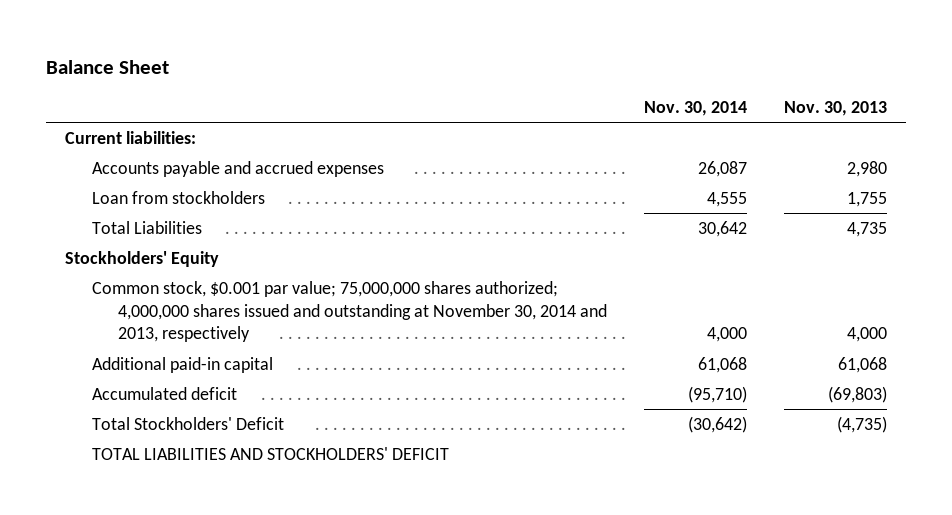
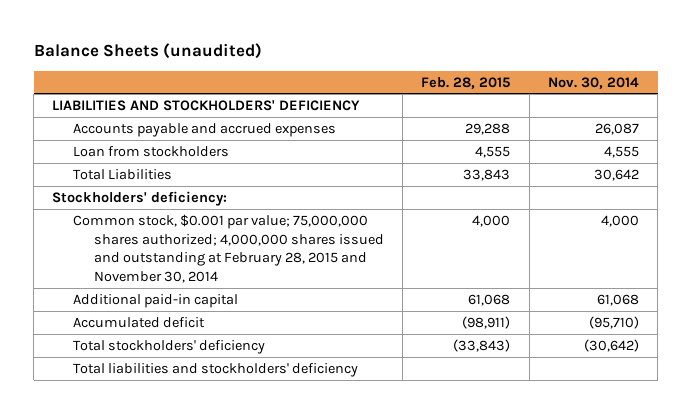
[46,60,170,75] Balance Sheet -> [33,43,262,60] Balance Sheets (unaudited)
[784,101,888,117] Nov. 30, 2013 -> none
none -> [421,76,511,89] Feb. 28, 2015
[64,130,196,144] Current liabilities: -> none
none -> [52,99,361,111] LIABILITIES AND STOCKHOLDERS' DEFICIENCY
[64,250,219,267] Stockholders' Equity -> [52,190,228,206] Stockholders' deficiency:
[91,280,608,343] Common stock, $0.001 par value; 75,000,000 shares authorized; 4,000,000 shares issued and outstanding at November 30, 2014 and 2013, respectively -> [72,213,384,284] Common stock, $0.001 par value; 75,000,000 shares authorized; 4,000,000 shares issued and outstanding at February 28, 2015 and November 30, 2014
[91,416,284,430] Total Stockholders' Deficit -> [72,339,265,354] Total stockholders' deficiency
[91,446,449,460] TOTAL LIABILITIES AND STOCKHOLDERS' DEFICIT -> [72,362,358,377] Total liabilities and stockholders' deficiency

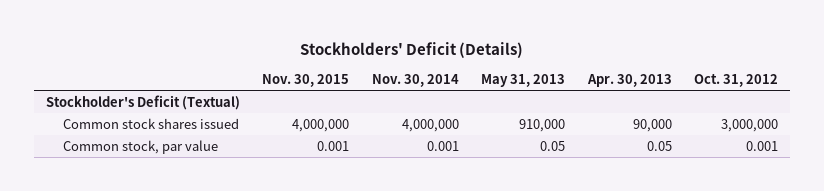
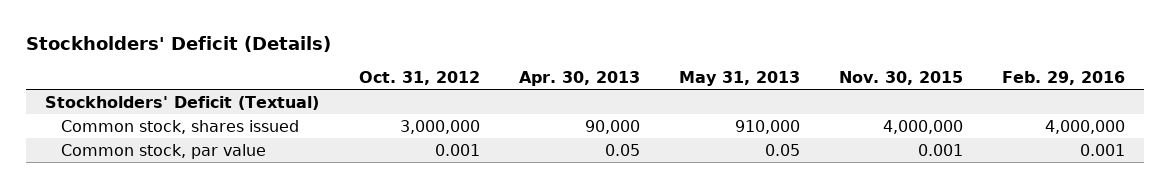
[371,73,459,87] Nov. 30, 2014 -> none
none -> [1001,70,1125,85] Feb. 29, 2016
[45,94,240,110] Stockholder's Deficit (Textual) -> [45,95,320,110] Stockholders' Deficit (Textual)
[63,117,240,129] Common stock shares issued -> [60,119,299,134] Common stock, shares issued

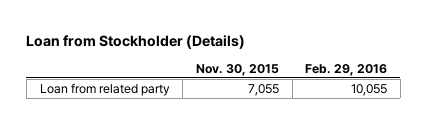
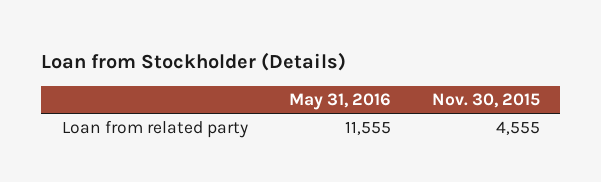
[305,63,388,76] Feb. 29, 2016 -> none
none -> [288,93,391,111] May 31, 2016
[247,83,279,96] 7,055 -> [495,121,540,136] 4,555

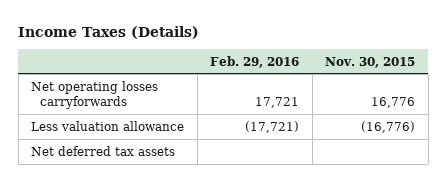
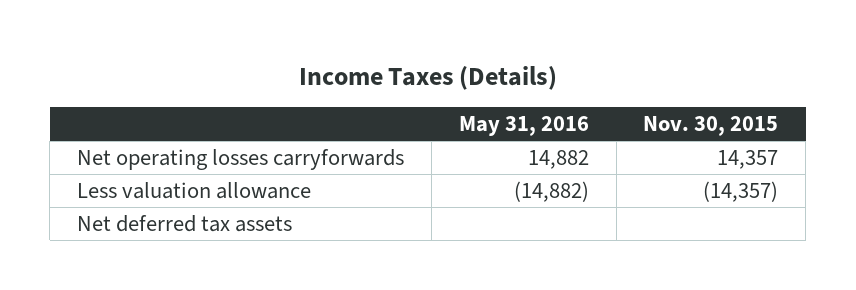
[210,55,300,68] Feb. 29, 2016 -> none
none -> [458,116,589,137] May 31, 2016
[371,96,416,108] 16,776 -> [717,149,779,169] 14,357
[361,120,416,133] (16,776) -> [703,180,779,202] (14,357)

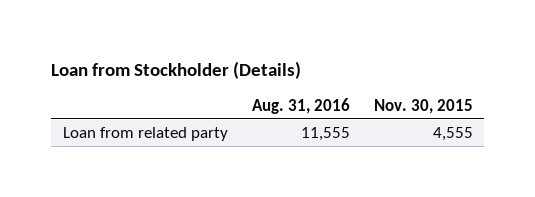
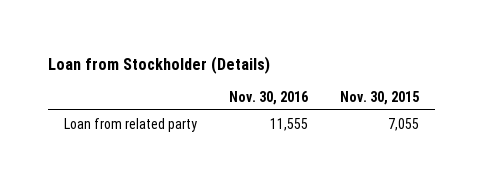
[251,98,350,115] Aug. 31, 2016 -> none
none -> [229,90,309,105] Nov. 30, 2016
[432,127,473,142] 4,555 -> [388,117,420,131] 7,055

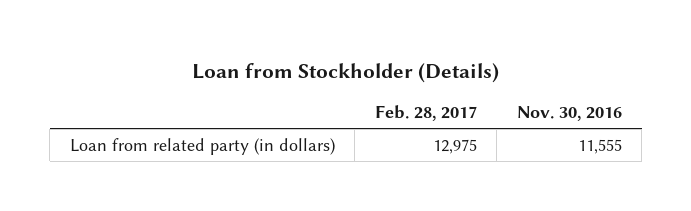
[340,90,420,105] Nov. 30, 2015 -> none
none -> [374,104,477,121] Feb. 28, 2017
[64,117,198,132] Loan from related party -> [69,137,335,155] Loan from related party (in dollars)

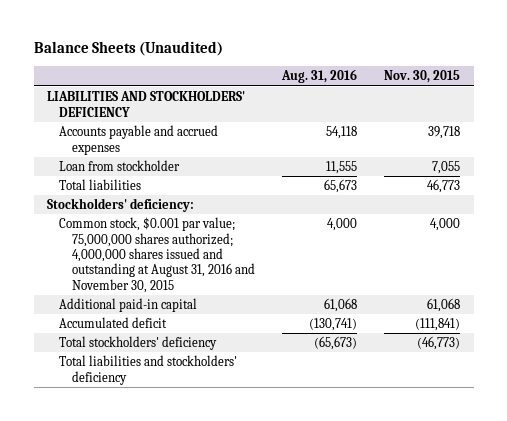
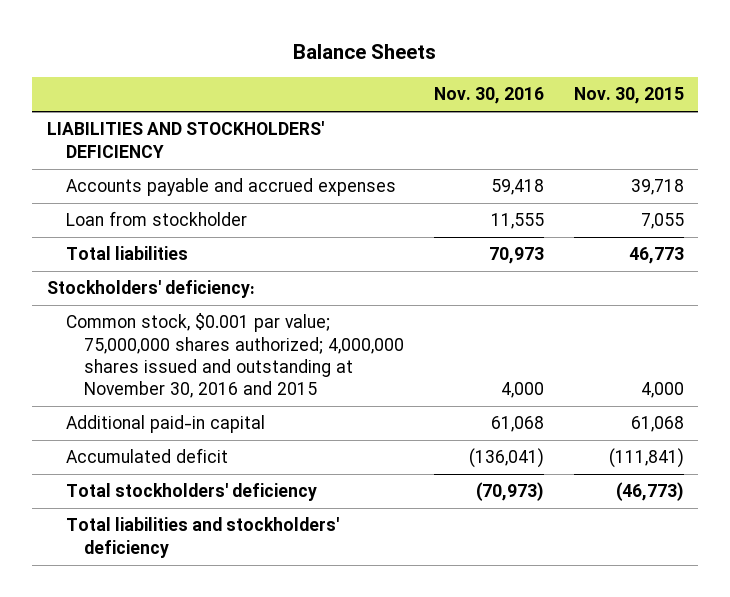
[33,41,223,57] Balance Sheets (Unaudited) -> [293,44,437,60] Balance Sheets
[280,69,357,84] Aug. 31, 2016 -> none
none -> [434,87,545,105] Nov. 30, 2016
[59,217,255,293] Common stock, $0.001 par value; 75,000,000 shares authorized; 4,000,000 shares issued and outstanding at August 31, 2016 and November 30, 2015 -> [65,313,405,399] Common stock, $0.001 par value; 75,000,000 shares authorized; 4,000,000 shares issued and outstanding at November 30, 2016 and 2015

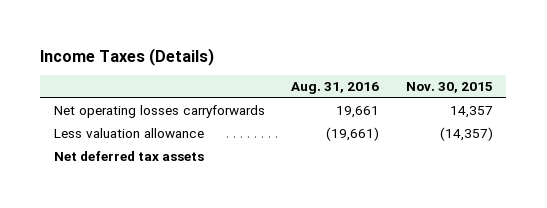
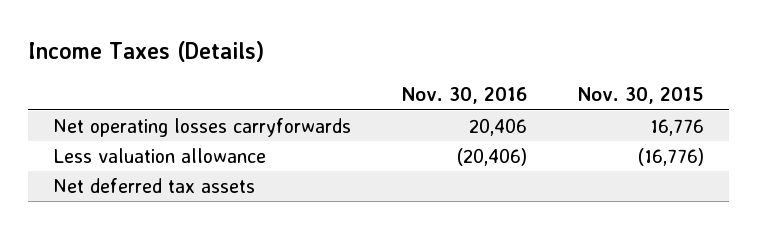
[291,82,380,95] Aug. 31, 2016 -> none
none -> [401,87,528,105] Nov. 30, 2016
[450,106,494,119] 14,357 -> [650,118,705,136] 16,776
[440,127,494,142] (14,357) -> [638,147,705,166] (16,776)

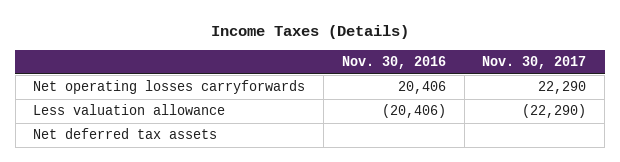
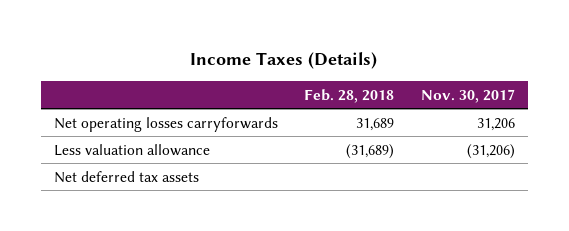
[341,56,446,70] Nov. 30, 2016 -> none
none -> [304,88,395,103] Feb. 28, 2018
[538,81,587,95] 22,290 -> [476,117,515,131] 31,206
[522,104,587,119] (22,290) -> [466,143,515,159] (31,206)

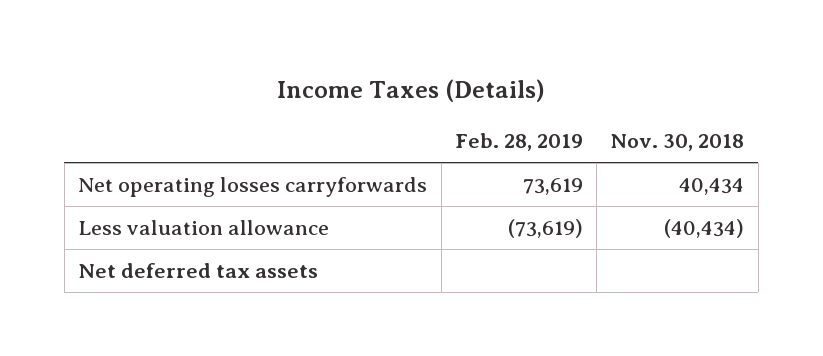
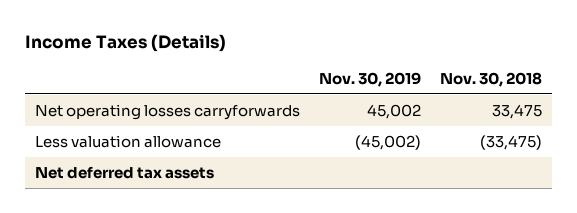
[454,132,583,151] Feb. 28, 2019 -> none
none -> [318,71,421,87] Nov. 30, 2019
[679,177,745,195] 40,434 -> [492,103,543,119] 33,475
[664,218,745,238] (40,434) -> [480,134,543,150] (33,475)

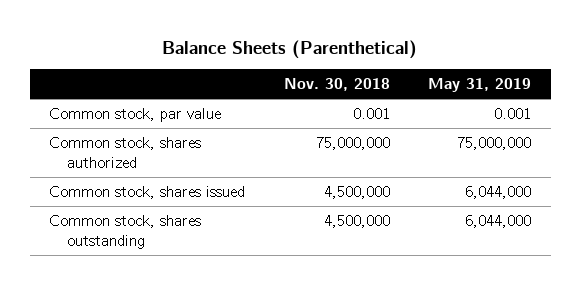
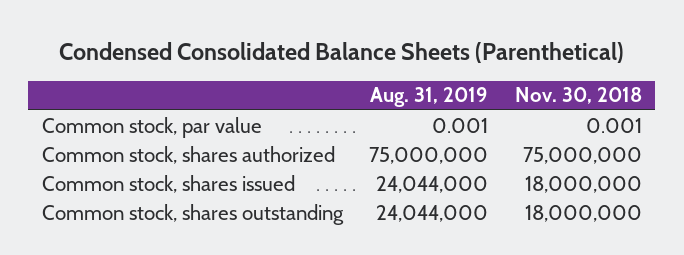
[162,39,418,59] Balance Sheets (Parenthetical) -> [58,42,624,64] Condensed Consolidated Balance Sheets (Parenthetical)
[428,77,532,92] May 31, 2019 -> none
none -> [370,87,489,108] Aug. 31, 2019
[323,185,390,199] 4,500,000 -> [525,175,643,193] 18,000,000
[323,214,390,228] 4,500,000 -> [525,204,643,222] 18,000,000

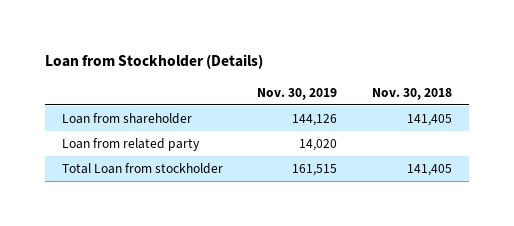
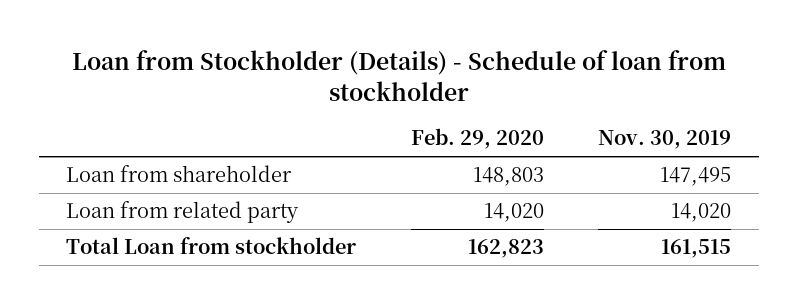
[44,54,263,70] Loan from Stockholder (Details) -> [71,49,726,101] Loan from Stockholder (Details) - Schedule of loan from stockholder
[371,87,452,100] Nov. 30, 2018 -> none
none -> [410,128,544,150] Feb. 29, 2020
[292,114,338,127] 144,126 -> [660,167,732,187] 147,495

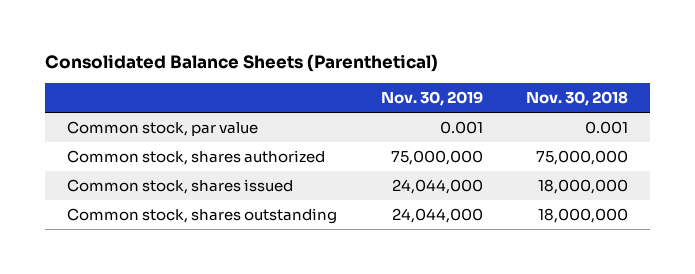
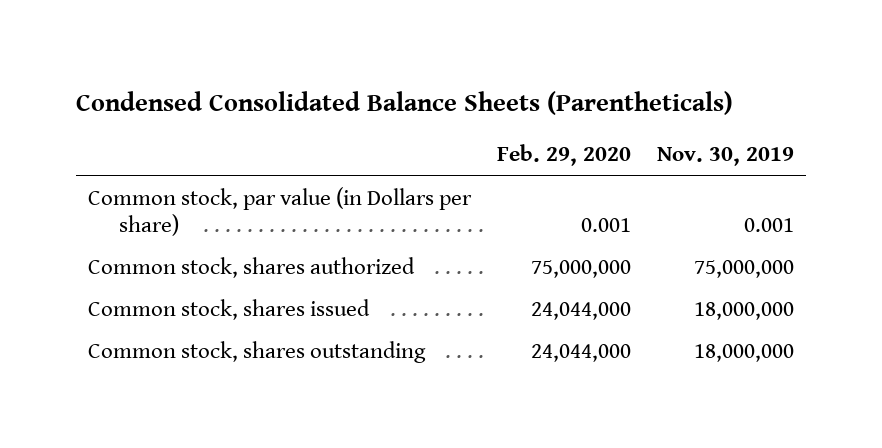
[45,54,439,73] Consolidated Balance Sheets (Parenthetical) -> [75,90,733,115] Condensed Consolidated Balance Sheets (Parentheticals)
[526,91,629,107] Nov. 30, 2018 -> none
none -> [497,144,632,167] Feb. 29, 2020
[66,120,258,136] Common stock, par value -> [88,187,473,237] Common stock, par value (in Dollars per share)
[391,178,483,194] 24,044,000 -> [693,302,794,321] 18,000,000
[391,207,483,223] 24,044,000 -> [693,344,794,363] 18,000,000

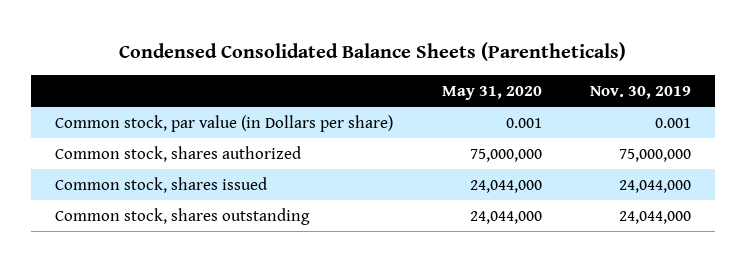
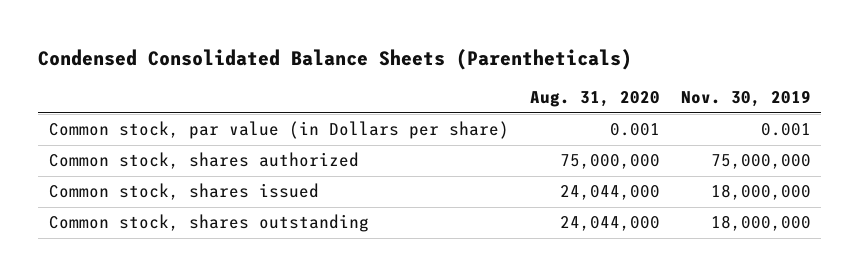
[441,86,542,101] May 31, 2020 -> none
none -> [529,91,660,108] Aug. 31, 2020
[618,179,691,193] 24,044,000 -> [710,184,811,201] 18,000,000
[618,210,691,224] 24,044,000 -> [710,215,811,232] 18,000,000

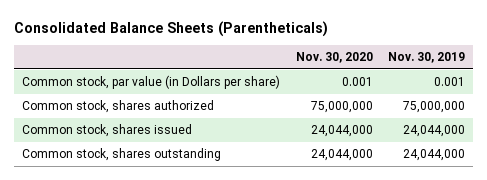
[38,48,633,70] Condensed Consolidated Balance Sheets (Parentheticals) -> [14,20,329,37] Consolidated Balance Sheets (Parentheticals)
[529,91,660,108] Aug. 31, 2020 -> none
none -> [295,52,373,64] Nov. 30, 2020
[710,184,811,201] 18,000,000 -> [403,125,466,138] 24,044,000
[710,215,811,232] 18,000,000 -> [403,149,466,162] 24,044,000

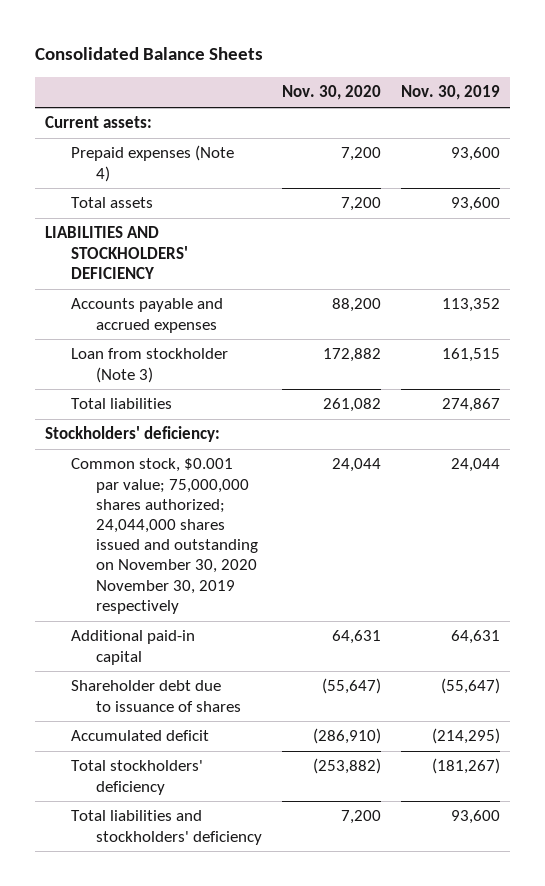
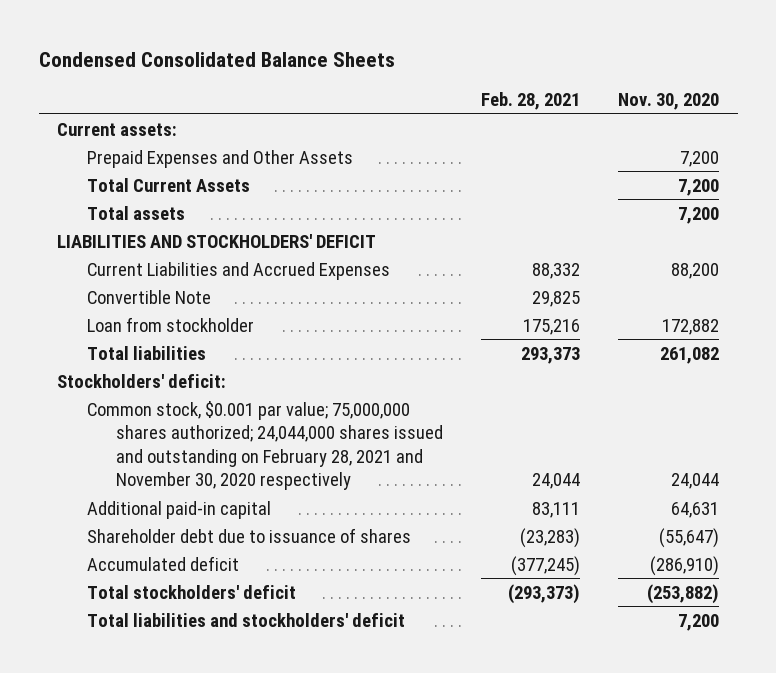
[34,47,263,61] Consolidated Balance Sheets -> [38,51,395,67] Condensed Consolidated Balance Sheets
[401,85,501,101] Nov. 30, 2019 -> none
none -> [480,91,580,110] Feb. 28, 2021
[70,145,234,182] Prepaid expenses (Note 4) -> [86,149,353,168] Prepaid Expenses and Other Assets
none -> [86,177,250,192] Total Current Assets
[44,226,188,279] LIABILITIES AND STOCKHOLDERS' DEFICIENCY -> [57,233,377,248] LIABILITIES AND STOCKHOLDERS' DEFICIT
[70,298,223,333] Accounts payable and accrued expenses -> [86,261,390,280] Current Liabilities and Accrued Expenses
none -> [86,289,211,304] Convertible Note
[70,348,228,383] Loan from stockholder (Note 3) -> [86,316,254,332] Loan from stockholder
[44,426,220,443] Stockholders' deficiency: -> [57,373,227,388] Stockholders' deficit:
[70,458,259,614] Common stock, $0.001 par value; 75,000,000 shares authorized; 24,044,000 shares issued and outstanding on November 30, 2020 November 30, 2019 respectively -> [86,400,444,491] Common stock, $0.001 par value; 75,000,000 shares authorized; 24,044,000 shares issued and outstanding on February 28, 2021 and November 30, 2020 respectively
[70,760,203,795] Total stockholders' deficiency -> [86,584,296,599] Total stockholders' deficit
[70,810,263,845] Total liabilities and stockholders' deficiency -> [86,612,405,627] Total liabilities and stockholders' deficit

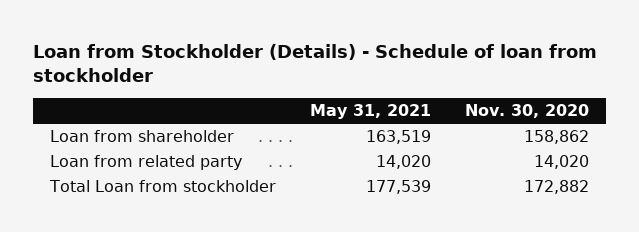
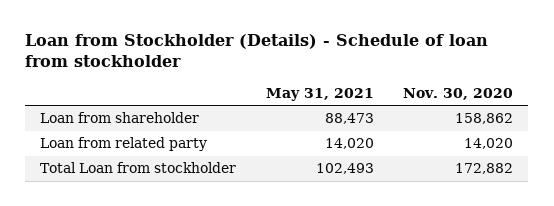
[366,130,432,145] 163,519 -> [324,113,374,125] 88,473
[366,180,432,195] 177,539 -> [315,163,374,175] 102,493

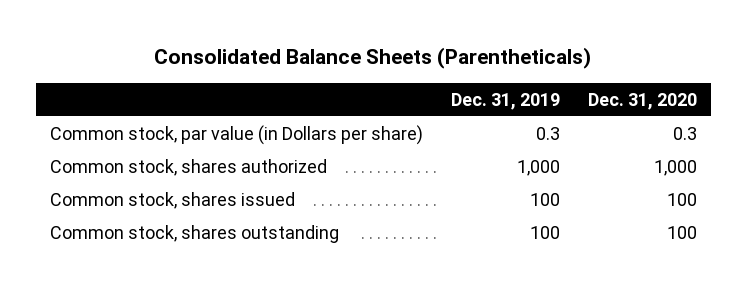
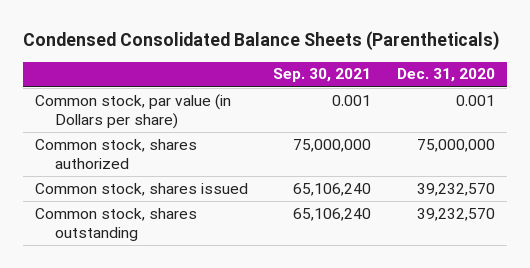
[154,47,592,70] Consolidated Balance Sheets (Parentheticals) -> [22,31,500,51] Condensed Consolidated Balance Sheets (Parentheticals)
[450,92,560,110] Dec. 31, 2019 -> none
none -> [273,68,372,83] Sep. 30, 2021
[672,126,697,140] 0.3 -> [455,94,495,106] 0.001
[653,159,697,176] 1,000 -> [416,138,495,152] 75,000,000
[666,192,697,206] 100 -> [416,182,495,196] 39,232,570
[666,225,697,239] 100 -> [416,207,495,221] 39,232,570

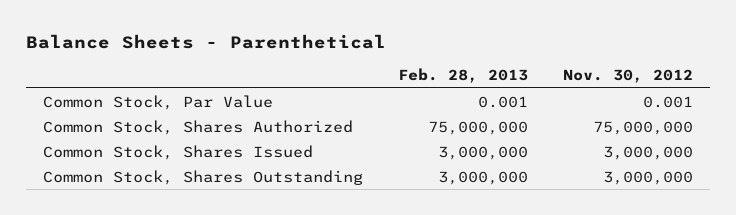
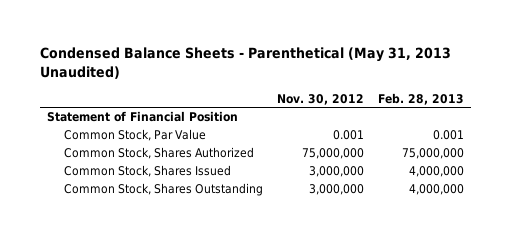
[25,33,386,49] Balance Sheets - Parenthetical -> [39,47,451,80] Condensed Balance Sheets - Parenthetical (May 31, 2013 Unaudited)
none -> [46,111,238,123] Statement of Financial Position
[437,145,528,160] 3,000,000 -> [409,166,465,178] 4,000,000
[437,170,528,185] 3,000,000 -> [409,184,465,196] 4,000,000

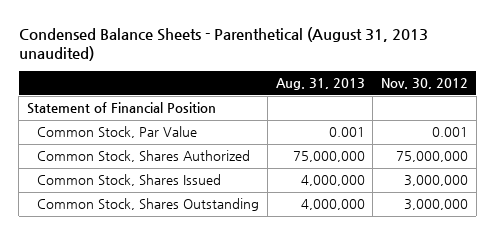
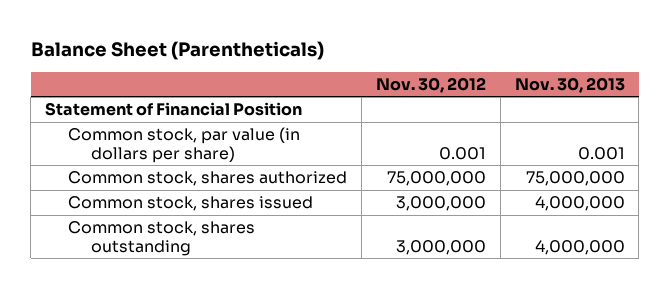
[18,26,428,62] Condensed Balance Sheets - Parenthetical (August 31, 2013 unaudited) -> [30,40,324,60] Balance Sheet (Parentheticals)
[275,78,365,91] Aug. 31, 2013 -> none
none -> [514,76,625,93] Nov. 30, 2013
[36,126,197,139] Common Stock, Par Value -> [67,127,300,163] Common stock, par value (in dollars per share)
[36,150,250,163] Common Stock, Shares Authorized -> [67,171,347,187] Common stock, shares authorized
[36,174,221,187] Common Stock, Shares Issued -> [67,196,313,212] Common stock, shares issued
[36,198,259,212] Common Stock, Shares Outstanding -> [67,221,255,256] Common stock, shares outstanding

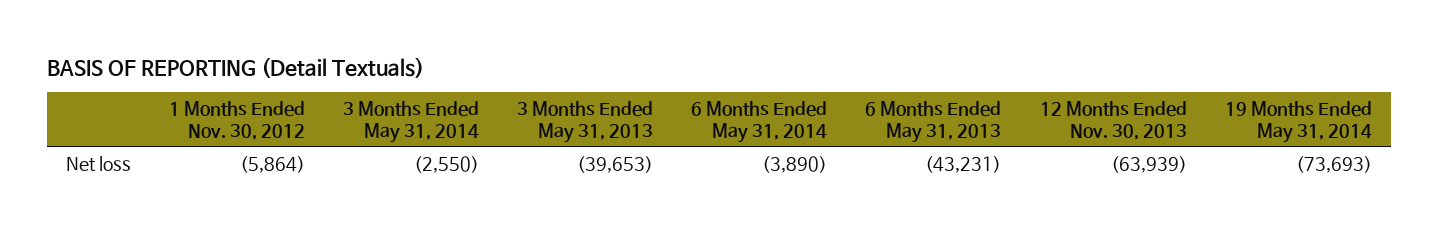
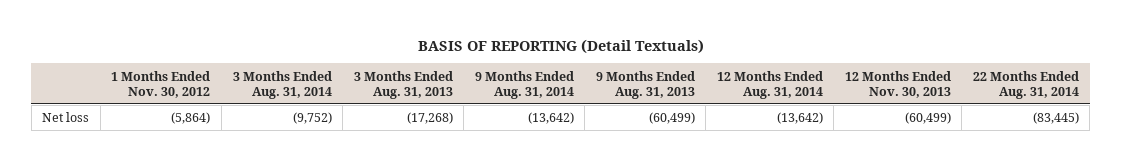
[343,101,480,143] 3 Months Ended May 31, 2014 -> none
[517,101,654,143] 3 Months Ended May 31, 2013 -> none
[691,101,828,143] 6 Months Ended May 31, 2014 -> none
[865,101,1002,143] 6 Months Ended May 31, 2013 -> none
[1224,101,1372,143] 19 Months Ended May 31, 2014 -> none
none -> [232,70,332,99] 3 Months Ended Aug. 31, 2014
none -> [353,70,453,99] 3 Months Ended Aug. 31, 2013
none -> [474,70,574,99] 9 Months Ended Aug. 31, 2014
none -> [595,70,695,99] 9 Months Ended Aug. 31, 2013
none -> [716,70,823,99] 12 Months Ended Aug. 31, 2014
none -> [972,70,1079,99] 22 Months Ended Aug. 31, 2014
[1110,155,1187,173] (63,939) -> [904,112,951,125] (60,499)

